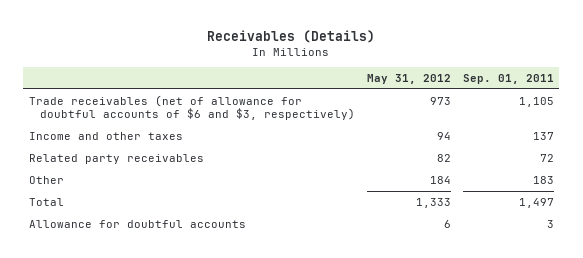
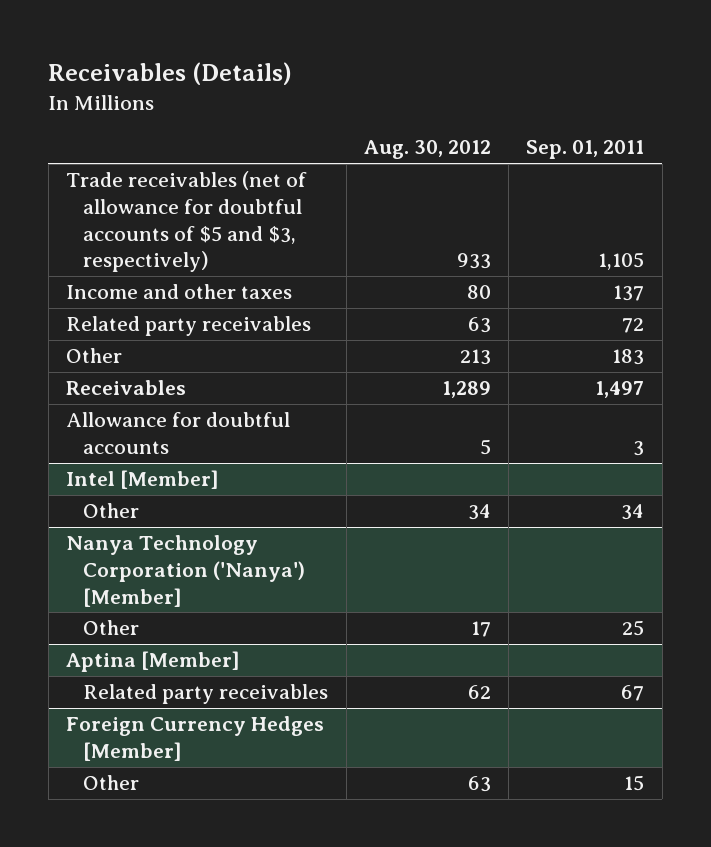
[366,74,451,85] May 31, 2012 -> none
none -> [363,140,491,160] Aug. 30, 2012
[29,95,356,121] Trade receivables (net of allowance for doubtful accounts of $6 and $3, respectively) -> [66,171,308,273] Trade receivables (net of allowance for doubtful accounts of $5 and $3, respectively)
[29,198,65,207] Total -> [66,380,187,396] Receivables
none -> [66,470,220,490] Intel [Member]
none -> [83,503,140,519] Other
none -> [66,535,306,607] Nanya Technology Corporation ('Nanya') [Member]
none -> [83,620,140,636] Other
none -> [66,651,241,673] Aptina [Member]
none -> [83,684,329,705] Related party receivables
none -> [66,716,325,761] Foreign Currency Hedges [Member]
none -> [83,775,140,791] Other

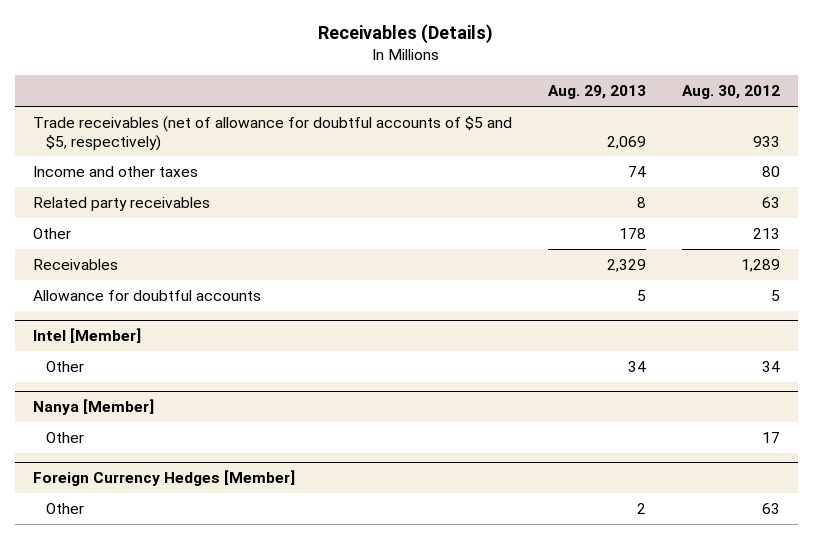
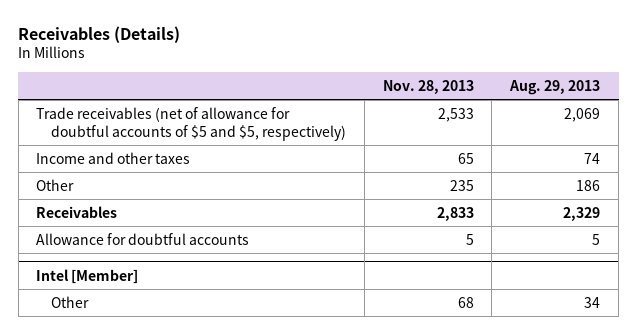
[681,85,780,100] Aug. 30, 2012 -> none
none -> [382,79,474,94] Nov. 28, 2013
[32,196,210,211] Related party receivables -> none
[618,227,646,239] 178 -> [576,179,601,191] 186
[32,399,154,416] Nanya [Member] -> none
[46,431,85,443] Other -> none
[32,470,295,487] Foreign Currency Hedges [Member] -> none
[46,502,85,514] Other -> none

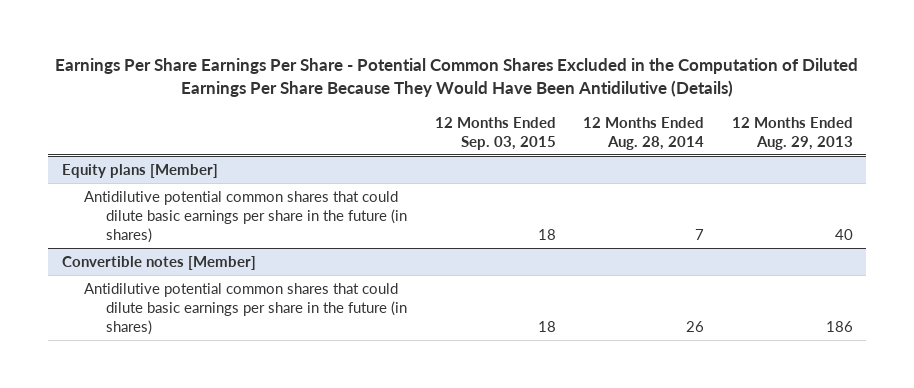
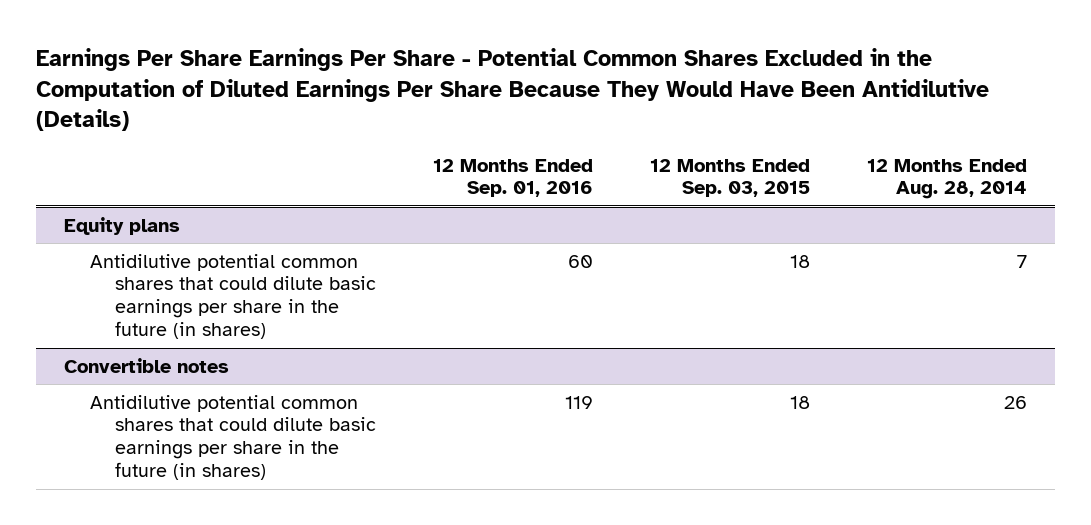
[731,116,853,150] 12 Months Ended Aug. 29, 2013 -> none
none -> [433,158,594,198] 12 Months Ended Sep. 01, 2016
[61,163,218,178] Equity plans [Member] -> [64,216,181,235] Equity plans
[61,255,256,270] Convertible notes [Member] -> [64,357,230,373] Convertible notes

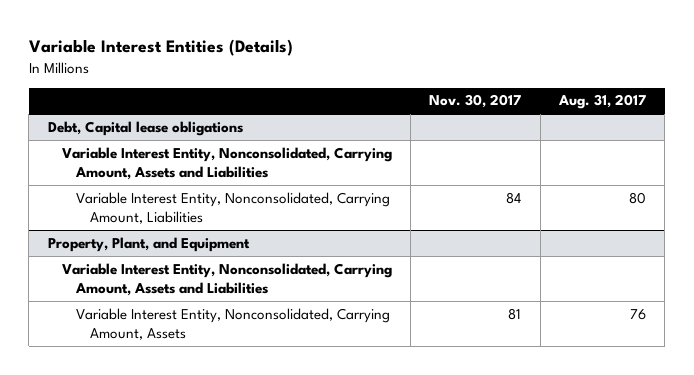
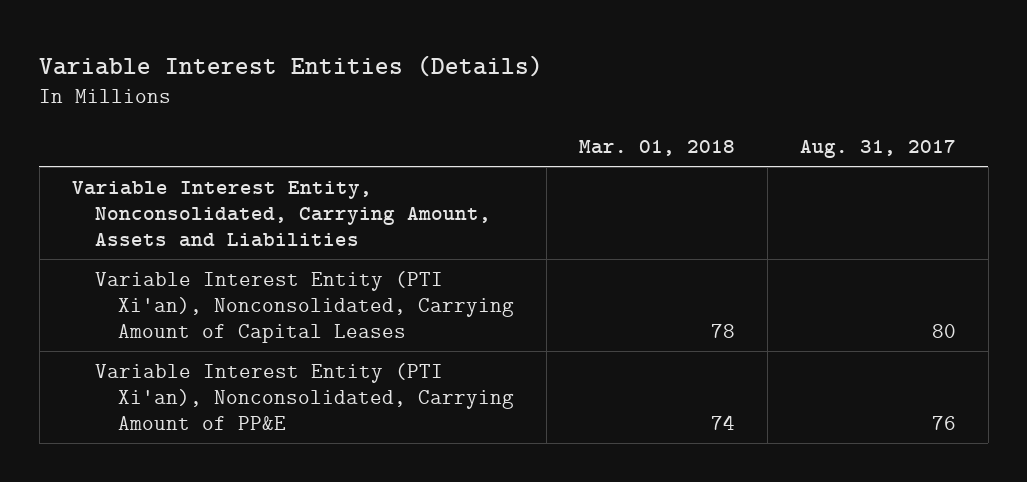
[429,94,522,109] Nov. 30, 2017 -> none
none -> [578,139,735,156] Mar. 01, 2018
[47,120,243,136] Debt, Capital lease obligations -> none
[47,236,250,252] Property, Plant, and Equipment -> none
[61,262,392,297] Variable Interest Entity, Nonconsolidated, Carrying Amount, Assets and Liabilities -> none
[76,191,391,225] Variable Interest Entity, Nonconsolidated, Carrying Amount, Liabilities -> [94,271,515,343] Variable Interest Entity (PTI Xi'an), Nonconsolidated, Carrying Amount of Capital Leases
[76,307,391,341] Variable Interest Entity, Nonconsolidated, Carrying Amount, Assets -> [94,363,515,430] Variable Interest Entity (PTI Xi'an), Nonconsolidated, Carrying Amount of PP&E

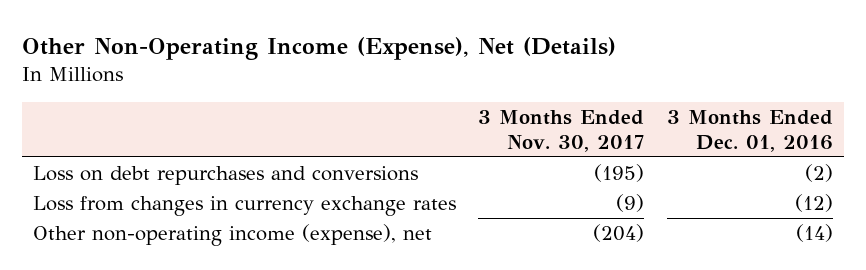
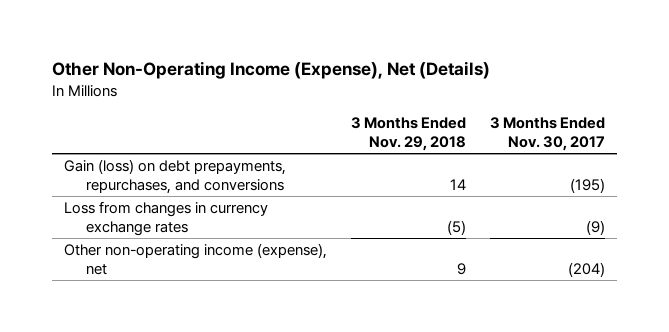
[666,110,833,152] 3 Months Ended Dec. 01, 2016 -> none
none -> [350,117,466,152] 3 Months Ended Nov. 29, 2018
[33,166,419,186] Loss on debt repurchases and conversions -> [63,159,286,195] Gain (loss) on debt prepayments, repurchases, and conversions

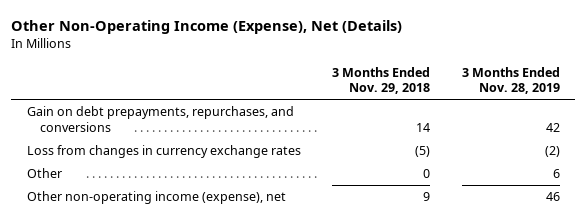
[489,117,605,152] 3 Months Ended Nov. 30, 2017 -> none
none -> [461,66,560,95] 3 Months Ended Nov. 28, 2019
[63,159,286,195] Gain (loss) on debt prepayments, repurchases, and conversions -> [27,106,295,132] Gain on debt prepayments, repurchases, and conversions
none -> [27,168,63,179] Other

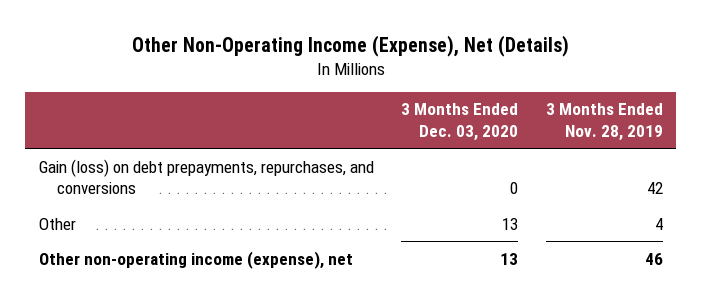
[332,66,431,95] 3 Months Ended Nov. 29, 2018 -> none
none -> [401,103,519,141] 3 Months Ended Dec. 03, 2020
[27,145,302,159] Loss from changes in currency exchange rates -> none
[27,106,295,132] Gain on debt prepayments, repurchases, and conversions -> [39,158,375,195] Gain (loss) on debt prepayments, repurchases, and conversions
[552,169,560,179] 6 -> [654,217,663,230] 4

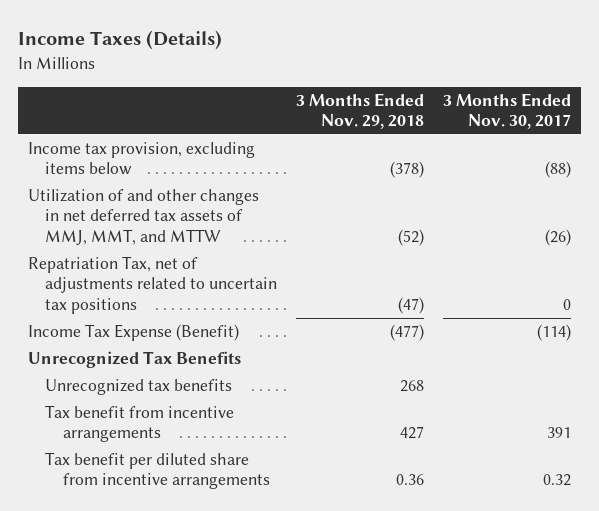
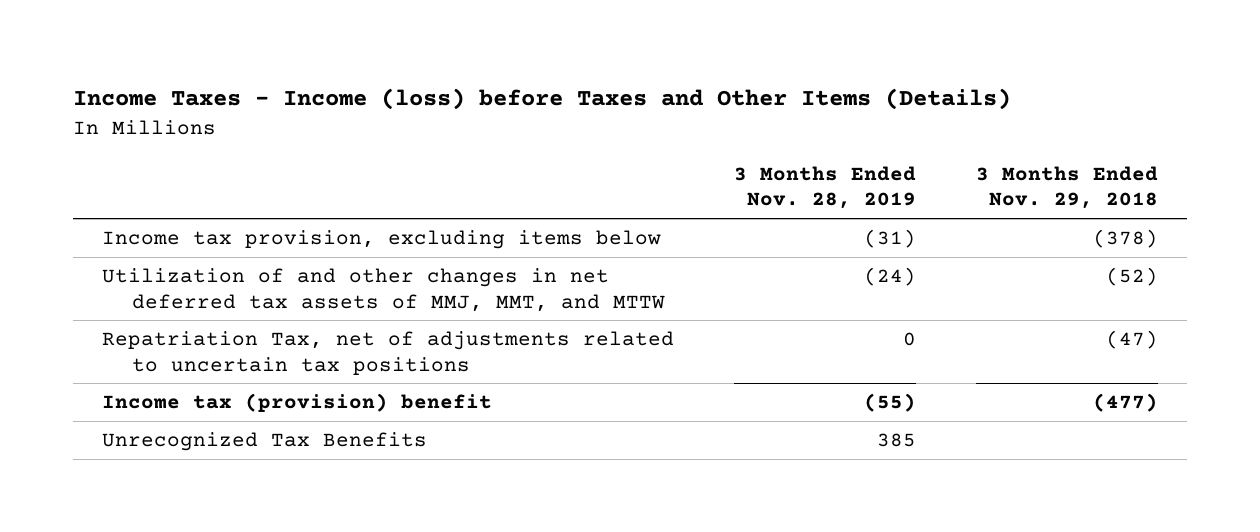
[18,30,223,51] Income Taxes (Details) -> [72,88,1011,111] Income Taxes - Income (loss) before Taxes and Other Items (Details)
[443,92,572,130] 3 Months Ended Nov. 30, 2017 -> none
none -> [734,166,917,210] 3 Months Ended Nov. 28, 2019
[27,324,239,342] Income Tax Expense (Benefit) -> [102,393,493,413] Income tax (provision) benefit
[45,379,233,396] Unrecognized tax benefits -> none
[45,405,235,443] Tax benefit from incentive arrangements -> none
[45,452,270,490] Tax benefit per diluted share from incentive arrangements -> none

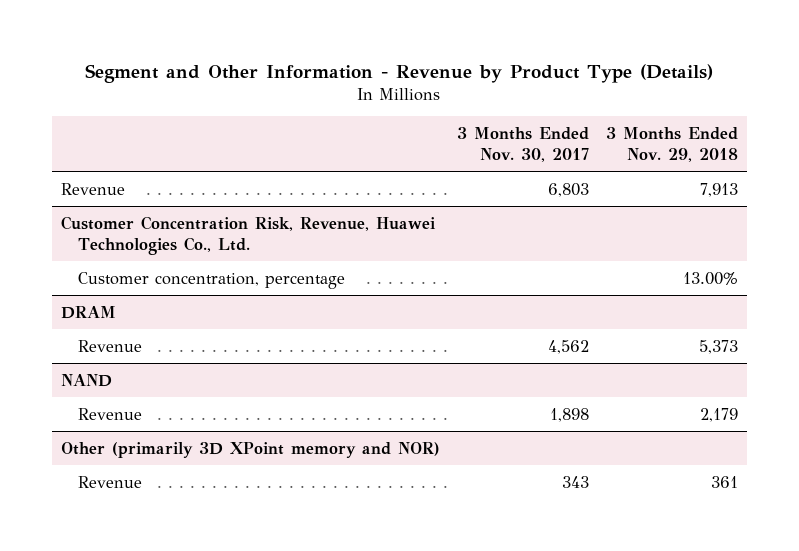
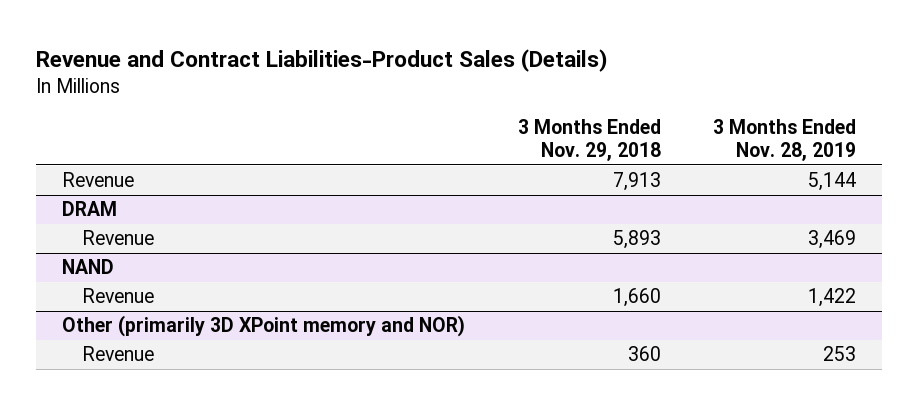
[85,63,714,83] Segment and Other Information - Revenue by Product Type (Details) -> [36,48,609,72] Revenue and Contract Liabilities-Product Sales (Details)
[456,126,589,162] 3 Months Ended Nov. 30, 2017 -> none
none -> [713,119,857,162] 3 Months Ended Nov. 28, 2019
[60,215,436,255] Customer Concentration Risk, Revenue, Huawei Technologies Co., Ltd. -> none
[77,271,345,289] Customer concentration, percentage -> none
[699,339,739,354] 5,373 -> [612,230,661,250] 5,893
[700,407,739,422] 2,179 -> [612,288,661,308] 1,660
[711,475,739,488] 361 -> [627,346,661,362] 360

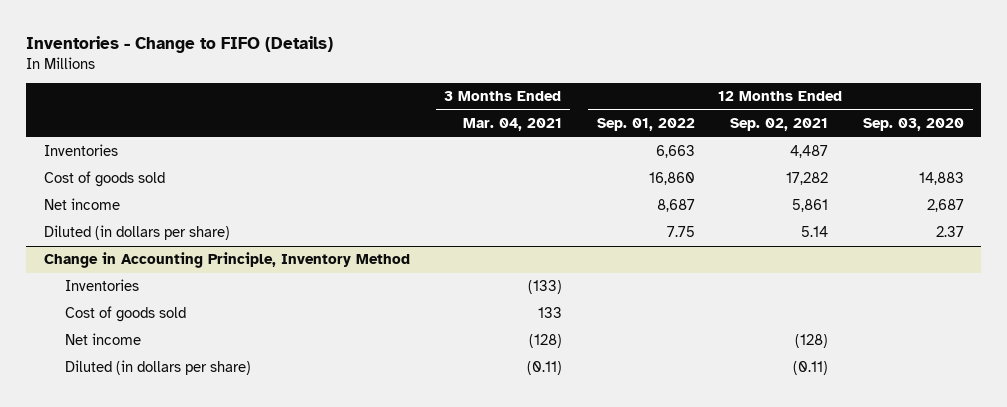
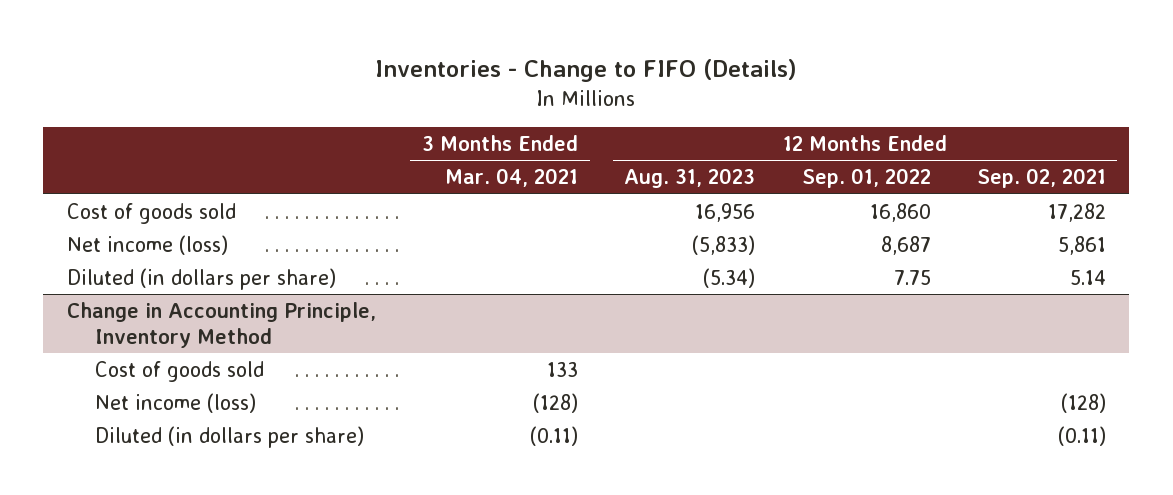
[862,118,964,132] Sep. 03, 2020 -> none
none -> [624,168,756,189] Aug. 31, 2023
[43,144,118,157] Inventories -> none
[43,198,120,211] Net income -> [66,234,228,255] Net income (loss)
[65,279,140,292] Inventories -> none
[65,333,142,346] Net income -> [94,392,256,413] Net income (loss)

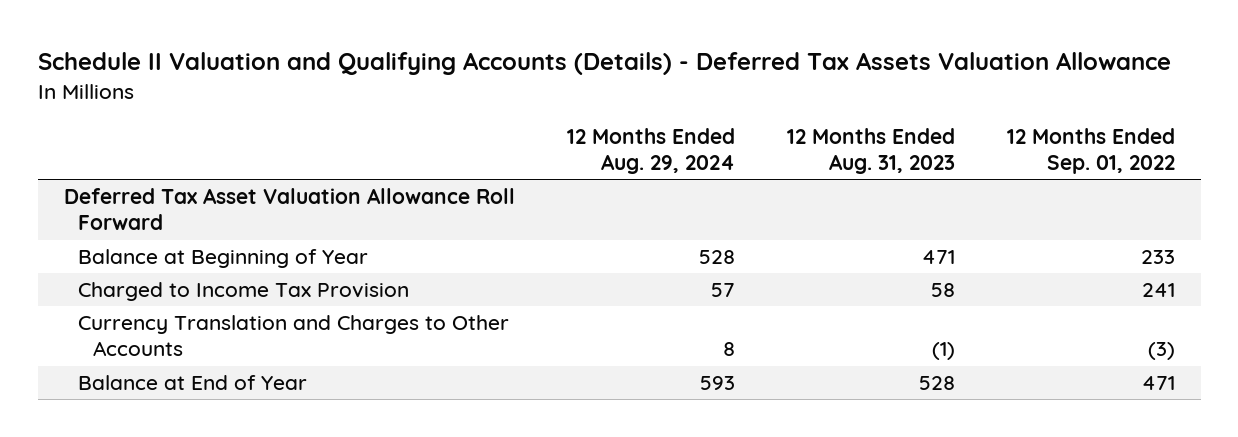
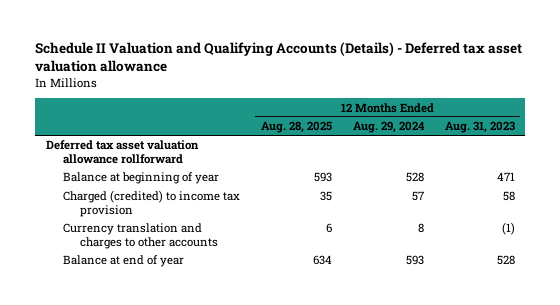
[37,52,1171,76] Schedule II Valuation and Qualifying Accounts (Details) - Deferred Tax Assets Valuation Allowance -> [34,41,522,72] Schedule II Valuation and Qualifying Accounts (Details) - Deferred tax asset valuation allowance
[1006,127,1175,175] 12 Months Ended Sep. 01, 2022 -> none
none -> [260,121,332,134] Aug. 28, 2025
[63,188,515,231] Deferred Tax Asset Valuation Allowance Roll Forward -> [45,140,199,165] Deferred tax asset valuation allowance rollforward
[78,249,369,269] Balance at Beginning of Year -> [62,172,219,185] Balance at beginning of year
[78,282,410,302] Charged to Income Tax Provision -> [62,190,240,218] Charged (credited) to income tax provision
[78,315,510,357] Currency Translation and Charges to Other Accounts -> [62,223,218,250] Currency translation and charges to other accounts
[78,375,308,391] Balance at End of Year -> [62,255,184,268] Balance at end of year

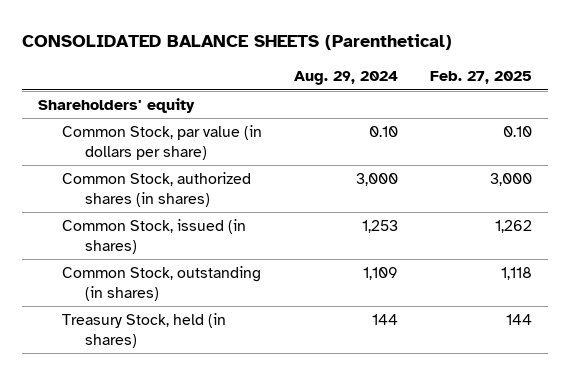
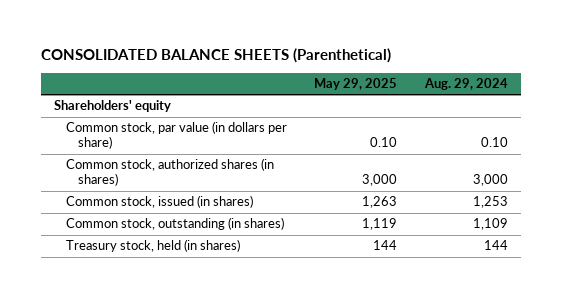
[429,71,532,85] Feb. 27, 2025 -> none
none -> [314,77,398,90] May 29, 2025
[61,124,262,160] Common Stock, par value (in dollars per share) -> [66,121,288,150] Common stock, par value (in dollars per share)
[61,171,251,207] Common Stock, authorized shares (in shares) -> [66,158,275,187] Common stock, authorized shares (in shares)
[61,218,246,254] Common Stock, issued (in shares) -> [66,195,254,209] Common stock, issued (in shares)
[61,265,261,301] Common Stock, outstanding (in shares) -> [66,217,285,231] Common stock, outstanding (in shares)
[61,312,226,348] Treasury Stock, held (in shares) -> [66,239,241,253] Treasury stock, held (in shares)

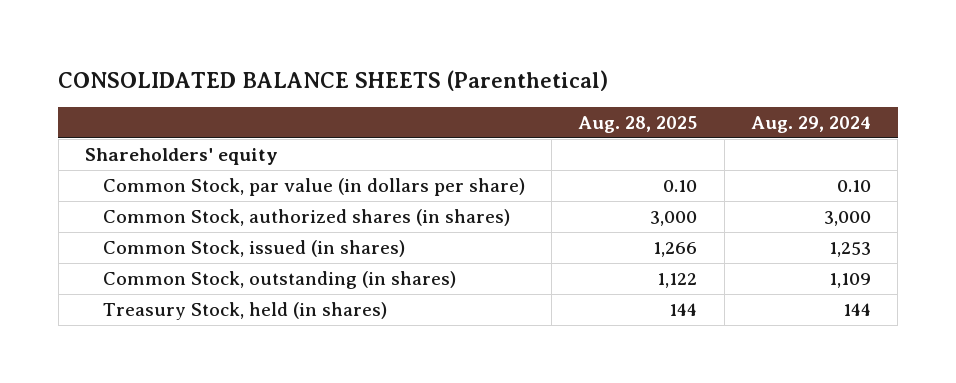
[314,77,398,90] May 29, 2025 -> none
none -> [578,115,698,133] Aug. 28, 2025
[66,121,288,150] Common stock, par value (in dollars per share) -> [102,177,525,196] Common Stock, par value (in dollars per share)
[66,158,275,187] Common stock, authorized shares (in shares) -> [102,208,510,226] Common Stock, authorized shares (in shares)
[66,195,254,209] Common stock, issued (in shares) -> [102,239,405,257] Common Stock, issued (in shares)
[66,217,285,231] Common stock, outstanding (in shares) -> [102,270,456,289] Common Stock, outstanding (in shares)
[66,239,241,253] Treasury stock, held (in shares) -> [102,301,387,320] Treasury Stock, held (in shares)

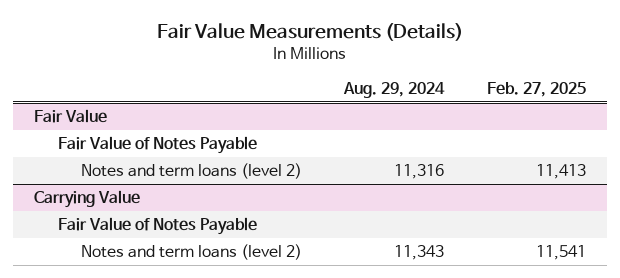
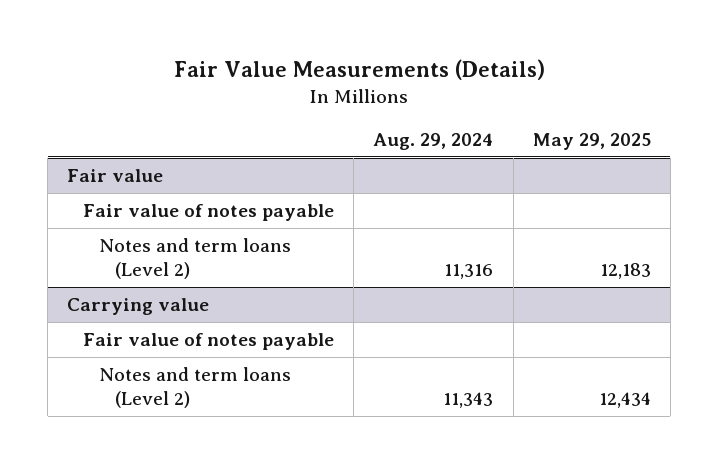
[487,81,587,97] Feb. 27, 2025 -> none
none -> [532,132,651,150] May 29, 2025
[34,109,108,124] Fair Value -> [67,169,164,183] Fair value
[57,136,257,155] Fair Value of Notes Payable -> [83,204,335,222] Fair value of notes payable
[80,163,302,180] Notes and term loans (level 2) -> [98,238,291,279] Notes and term loans (Level 2)
[34,190,141,209] Carrying Value -> [67,298,210,316] Carrying value
[57,217,257,236] Fair Value of Notes Payable -> [83,333,335,351] Fair value of notes payable
[80,244,302,261] Notes and term loans (level 2) -> [98,367,291,408] Notes and term loans (Level 2)

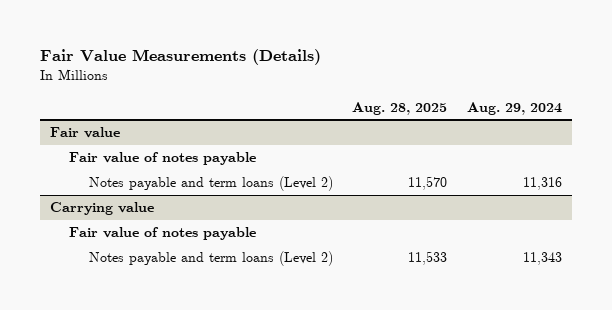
[532,132,651,150] May 29, 2025 -> none
none -> [352,101,448,115] Aug. 28, 2025
[98,238,291,279] Notes and term loans (Level 2) -> [88,176,333,192] Notes payable and term loans (Level 2)
[98,367,291,408] Notes and term loans (Level 2) -> [88,251,333,267] Notes payable and term loans (Level 2)

